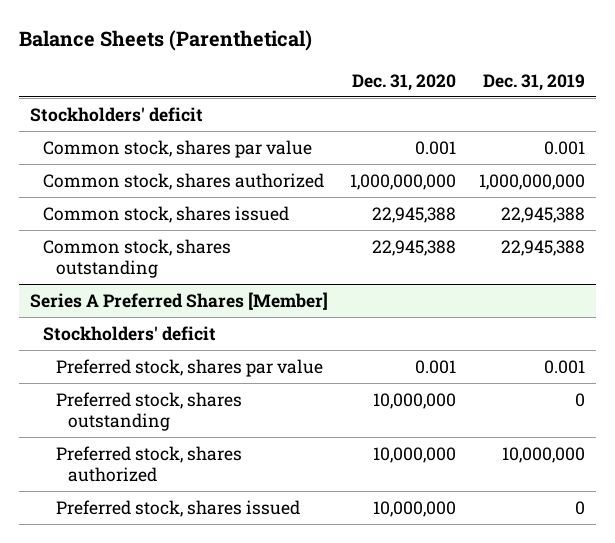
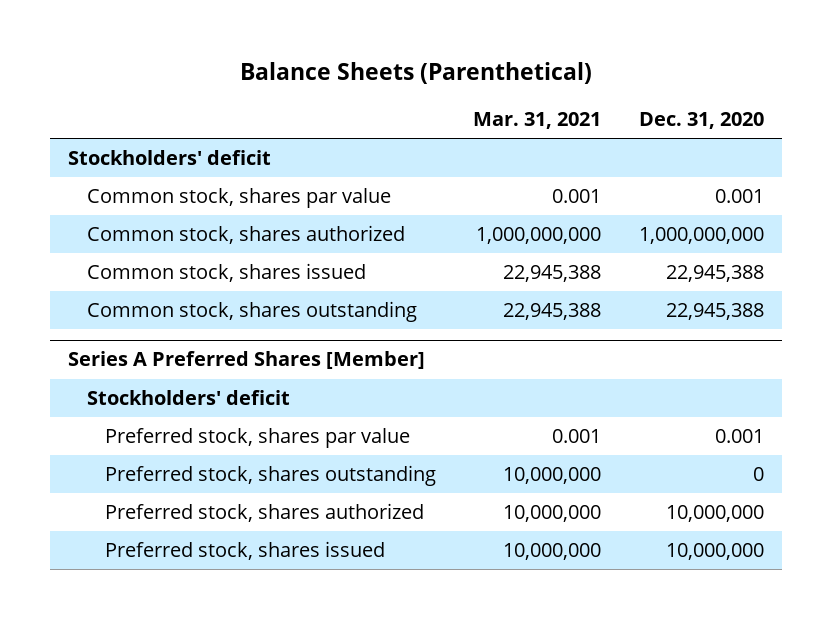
[482,73,585,91] Dec. 31, 2019 -> none
none -> [473,112,602,130] Mar. 31, 2021
[373,392,457,409] 10,000,000 -> [752,467,764,482] 0

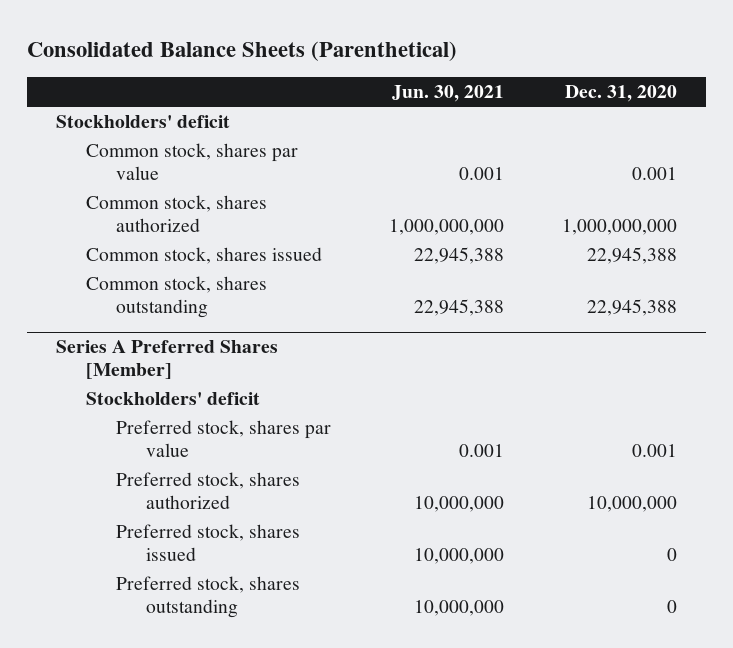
[239,62,592,85] Balance Sheets (Parenthetical) -> [27,41,458,62] Consolidated Balance Sheets (Parenthetical)
[473,112,602,130] Mar. 31, 2021 -> none
none -> [391,84,504,102] Jun. 30, 2021
[665,543,764,561] 10,000,000 -> [667,547,678,561] 0
[104,465,436,487] Preferred stock, shares outstanding -> [115,575,300,618] Preferred stock, shares outstanding

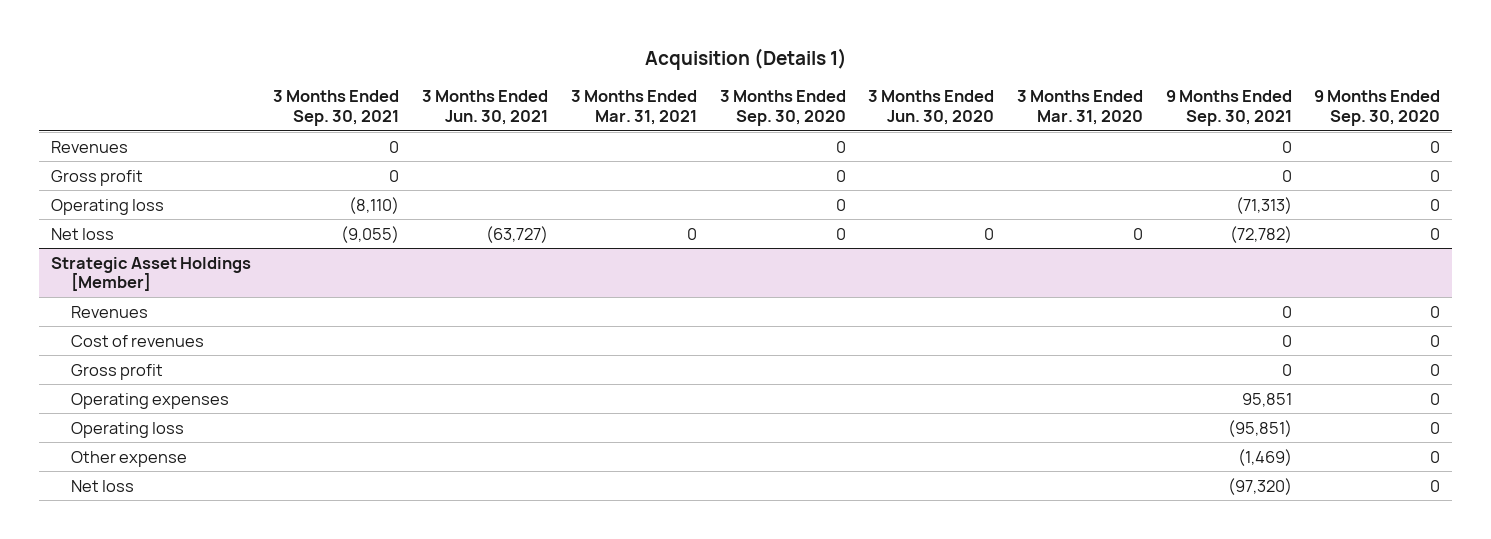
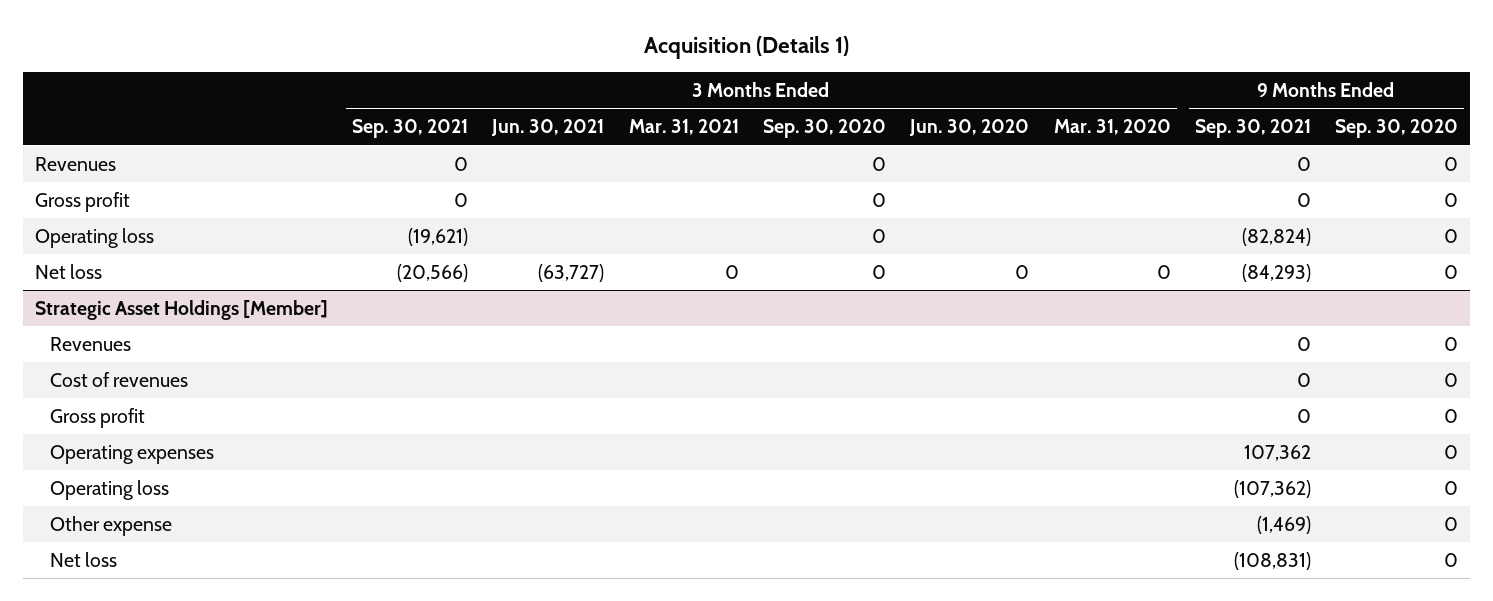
[349,196,400,214] (8,110) -> [408,227,469,246] (19,621)
[1235,196,1292,214] (71,313) -> [1241,227,1311,246] (82,824)
[341,225,400,243] (9,055) -> [397,263,469,282] (20,566)
[1229,225,1292,243] (72,782) -> [1241,263,1311,282] (84,293)
[1241,392,1292,407] 95,851 -> [1243,444,1311,461] 107,362
[1227,419,1292,437] (95,851) -> [1233,479,1311,498] (107,362)
[1227,477,1292,495] (97,320) -> [1233,551,1311,570] (108,831)

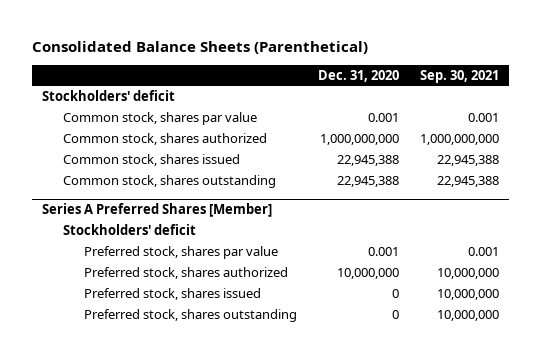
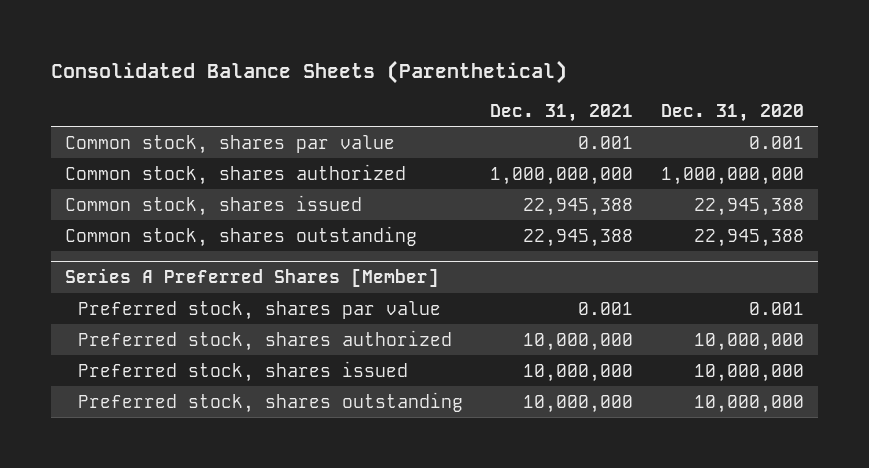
[419,69,499,83] Sep. 30, 2021 -> none
none -> [490,103,634,122] Dec. 31, 2021
[42,89,176,101] Stockholders' deficit -> none
[62,223,196,235] Stockholders' deficit -> none
[391,288,399,298] 0 -> [694,363,805,382] 10,000,000
[391,309,399,319] 0 -> [694,394,805,413] 10,000,000

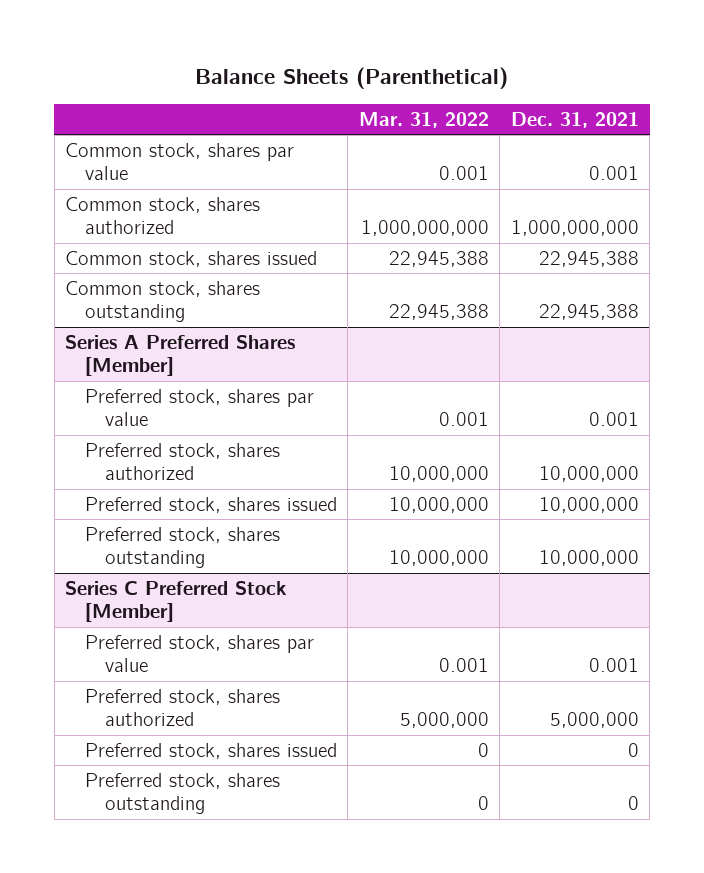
[50,59,567,84] Consolidated Balance Sheets (Parenthetical) -> [195,67,509,90] Balance Sheets (Parenthetical)
[661,103,805,122] Dec. 31, 2020 -> none
none -> [358,111,489,128] Mar. 31, 2022
none -> [65,580,288,623] Series C Preferred Stock [Member]
none -> [85,634,315,673] Preferred stock, shares par value
none -> [85,688,281,727] Preferred stock, shares authorized
none -> [85,742,338,759] Preferred stock, shares issued
none -> [85,772,281,815] Preferred stock, shares outstanding

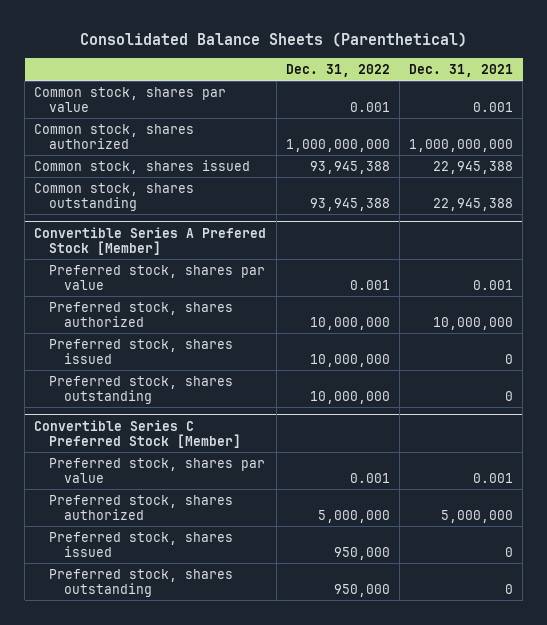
[195,67,509,90] Balance Sheets (Parenthetical) -> [79,32,467,48] Consolidated Balance Sheets (Parenthetical)
[358,111,489,128] Mar. 31, 2022 -> none
none -> [285,64,390,78] Dec. 31, 2022
[65,334,296,377] Series A Preferred Shares [Member] -> none
none -> [34,226,267,255] Convertible Series A Prefered Stock [Member]
[538,496,639,513] 10,000,000 -> [505,354,514,365] 0
[538,550,639,567] 10,000,000 -> [505,391,514,402] 0
[65,580,288,623] Series C Preferred Stock [Member] -> [34,419,242,448] Convertible Series C Preferred Stock [Member]

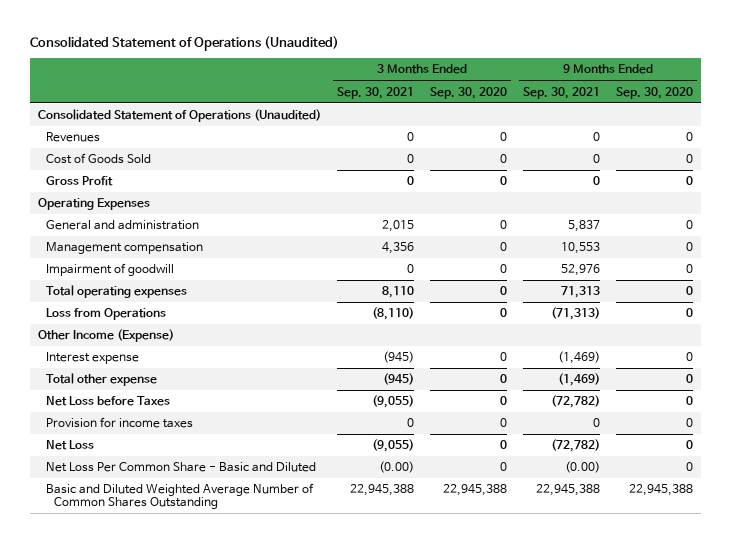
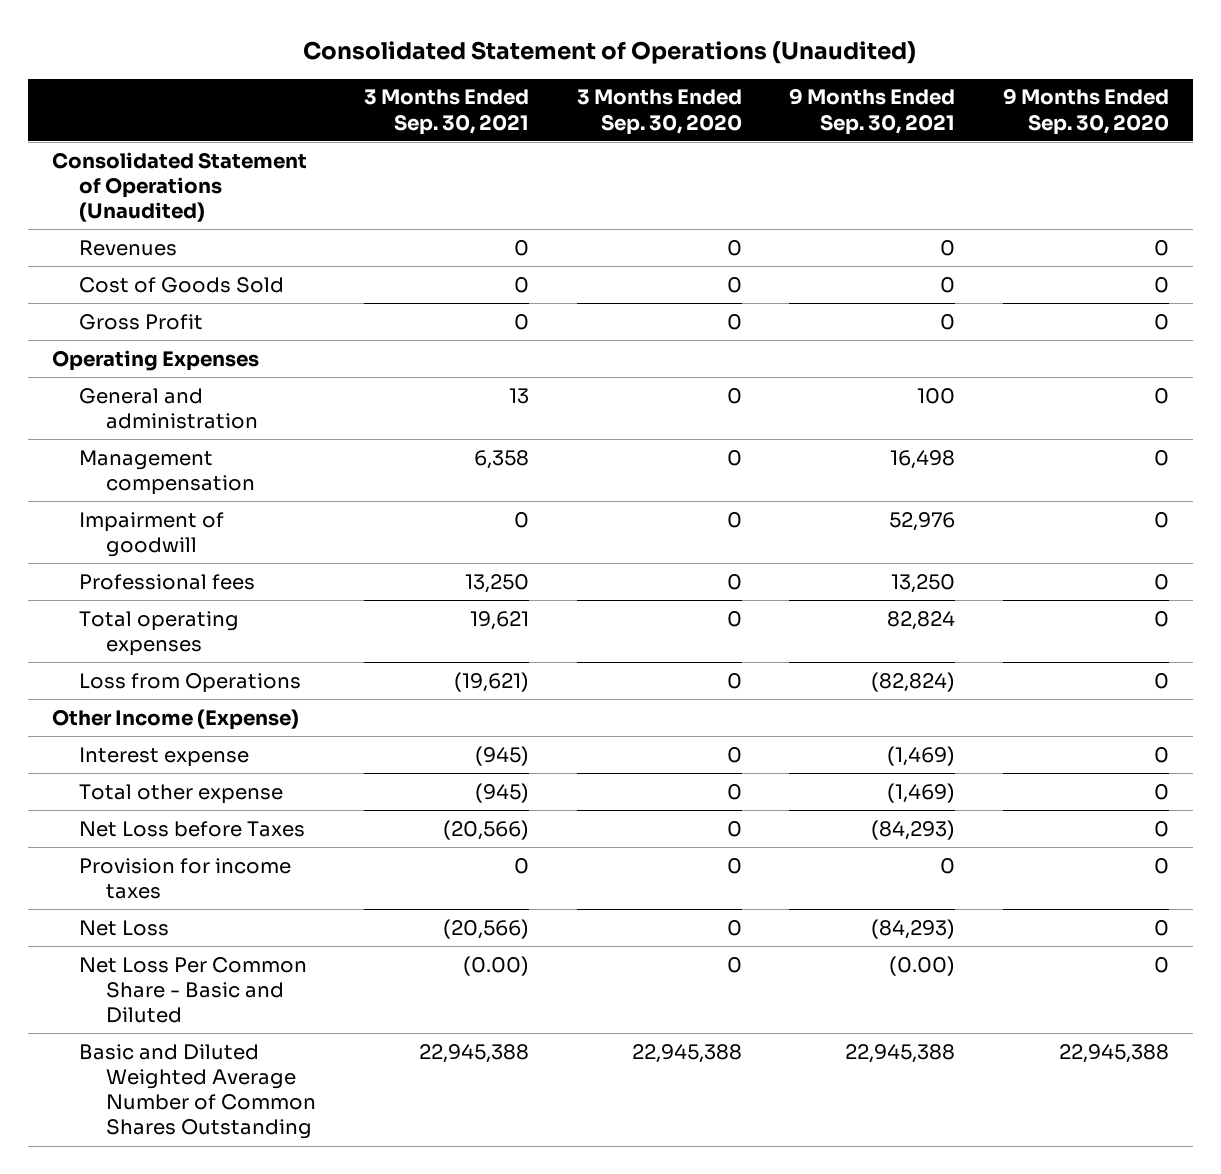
[381,220,414,233] 2,015 -> [508,387,529,404] 13
[567,220,600,233] 5,837 -> [917,387,956,404] 100
[381,242,414,255] 4,356 -> [473,449,529,469] 6,358
[560,242,600,255] 10,553 -> [890,449,956,469] 16,498
none -> [78,573,255,590] Professional fees
[381,286,414,299] 8,110 -> [469,610,529,630] 19,621
[560,286,600,299] 71,313 -> [887,610,956,630] 82,824
[371,307,414,321] (8,110) -> [453,671,529,692] (19,621)
[550,307,600,321] (71,313) -> [871,671,956,692] (82,824)
[371,395,414,409] (9,055) -> [442,819,529,840] (20,566)
[550,395,600,409] (72,782) -> [871,819,956,840] (84,293)
[371,439,414,453] (9,055) -> [442,918,529,939] (20,566)
[550,439,600,453] (72,782) -> [871,918,956,939] (84,293)

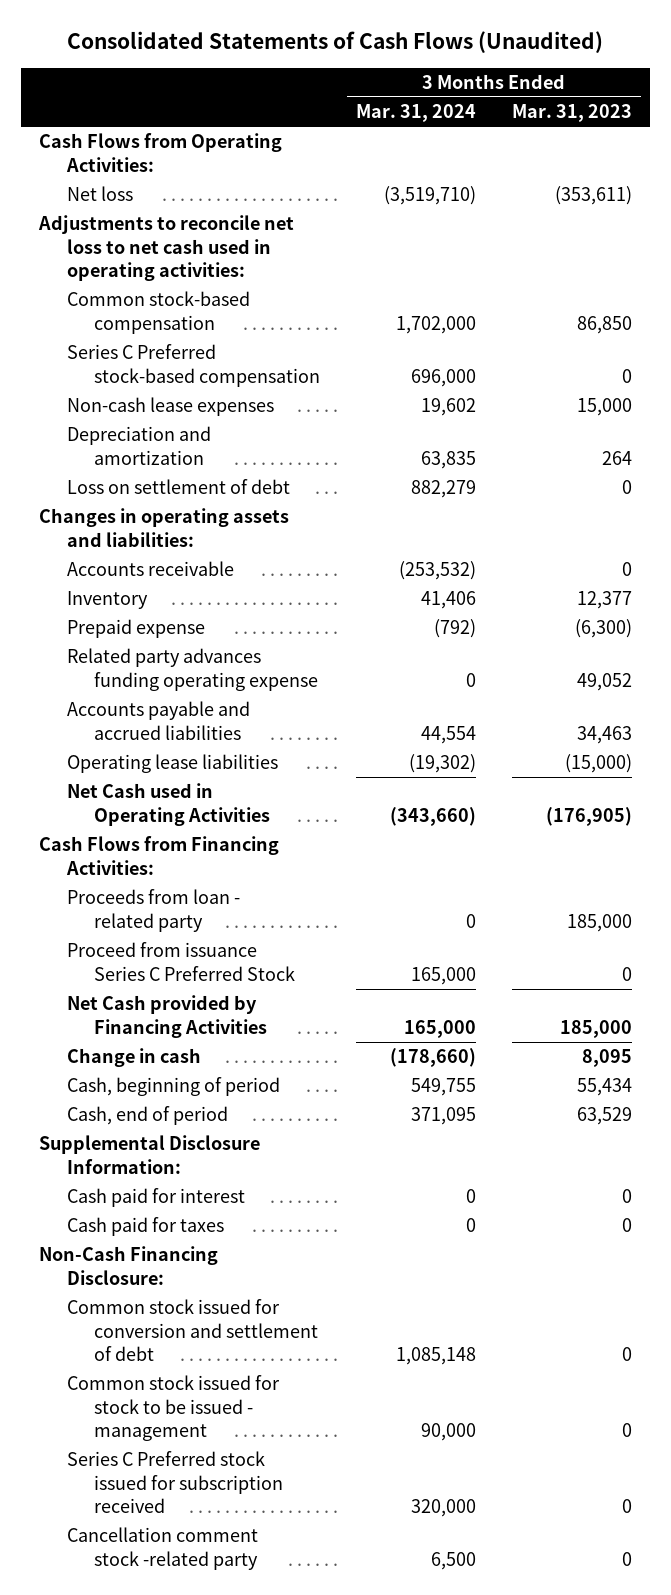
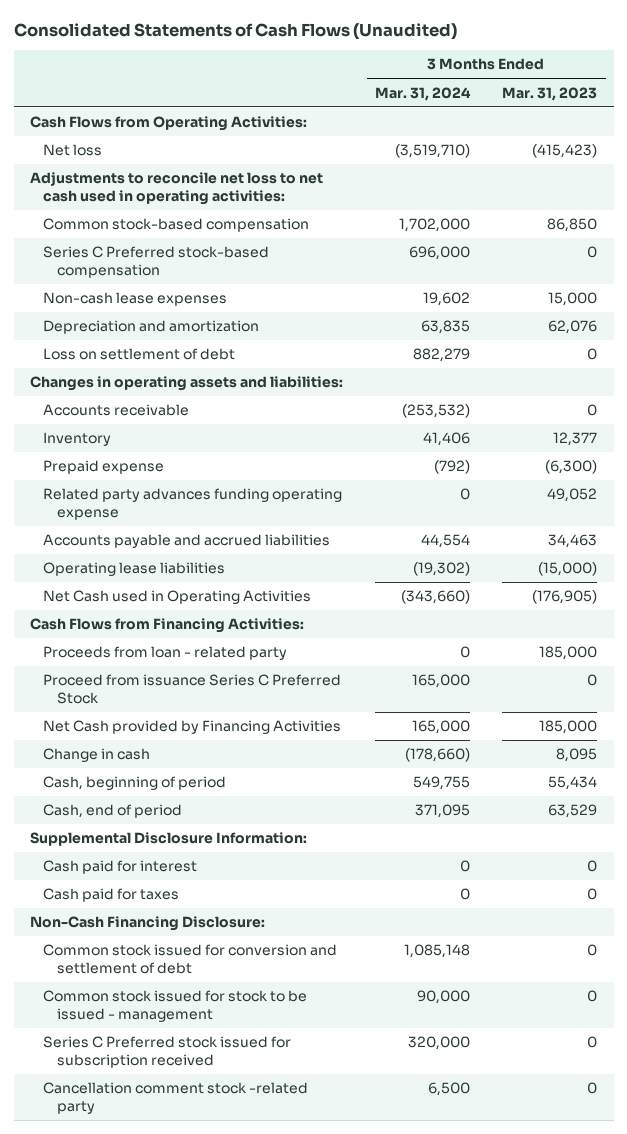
[554,186,632,206] (353,611) -> [532,144,598,159] (415,423)
[601,450,632,465] 264 -> [548,320,598,335] 62,076

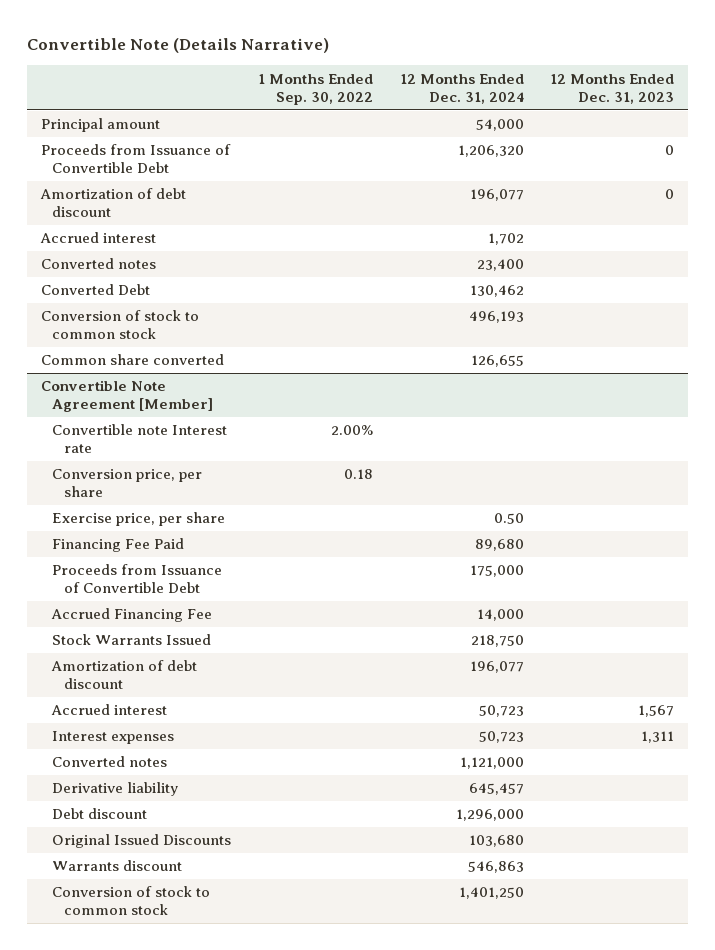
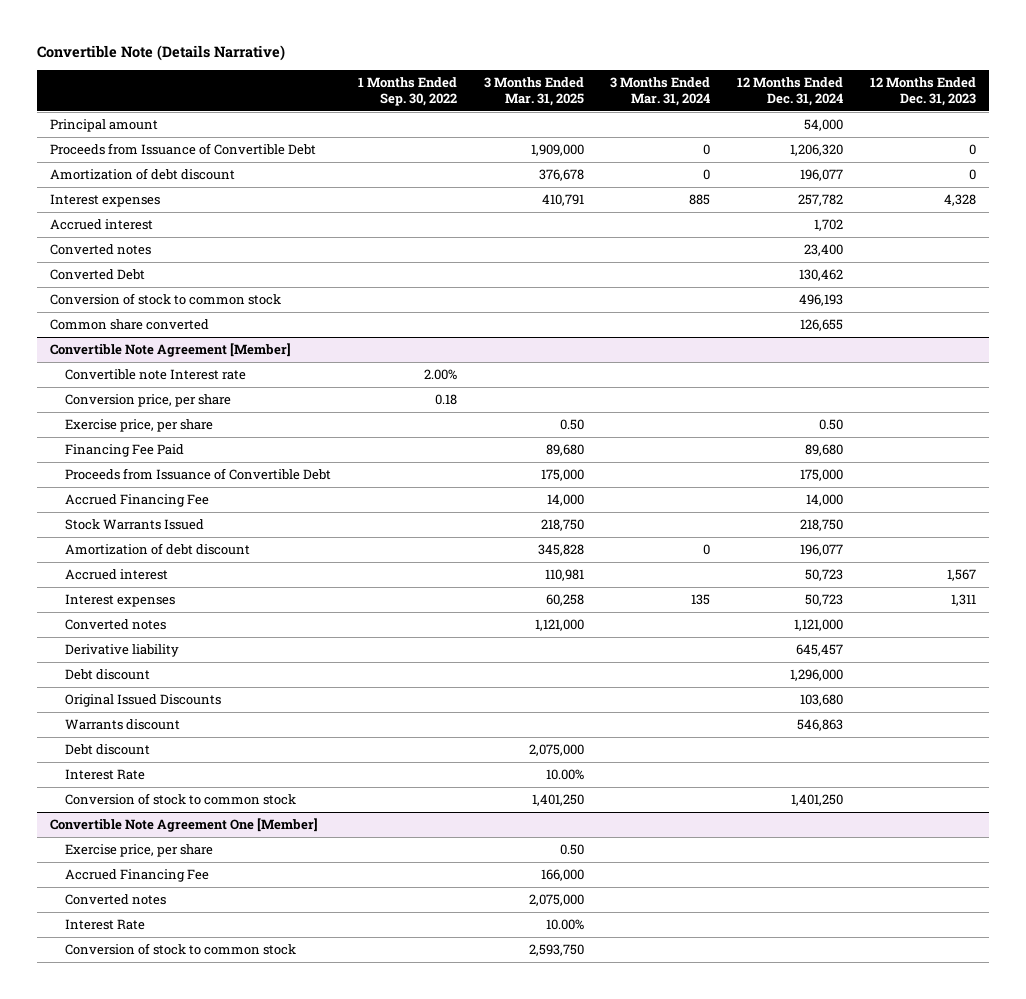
none -> [483,76,584,106] 3 Months Ended Mar. 31, 2025
none -> [610,76,711,106] 3 Months Ended Mar. 31, 2024
none -> [50,194,161,208] Interest expenses
none -> [65,744,151,756] Debt discount
none -> [65,769,146,781] Interest Rate
none -> [50,818,319,833] Convertible Note Agreement One [Member]
none -> [65,844,214,858] Exercise price, per share
none -> [65,869,210,883] Accrued Financing Fee
none -> [65,894,167,906] Converted notes
none -> [65,919,146,931] Interest Rate
none -> [65,943,297,956] Conversion of stock to common stock

